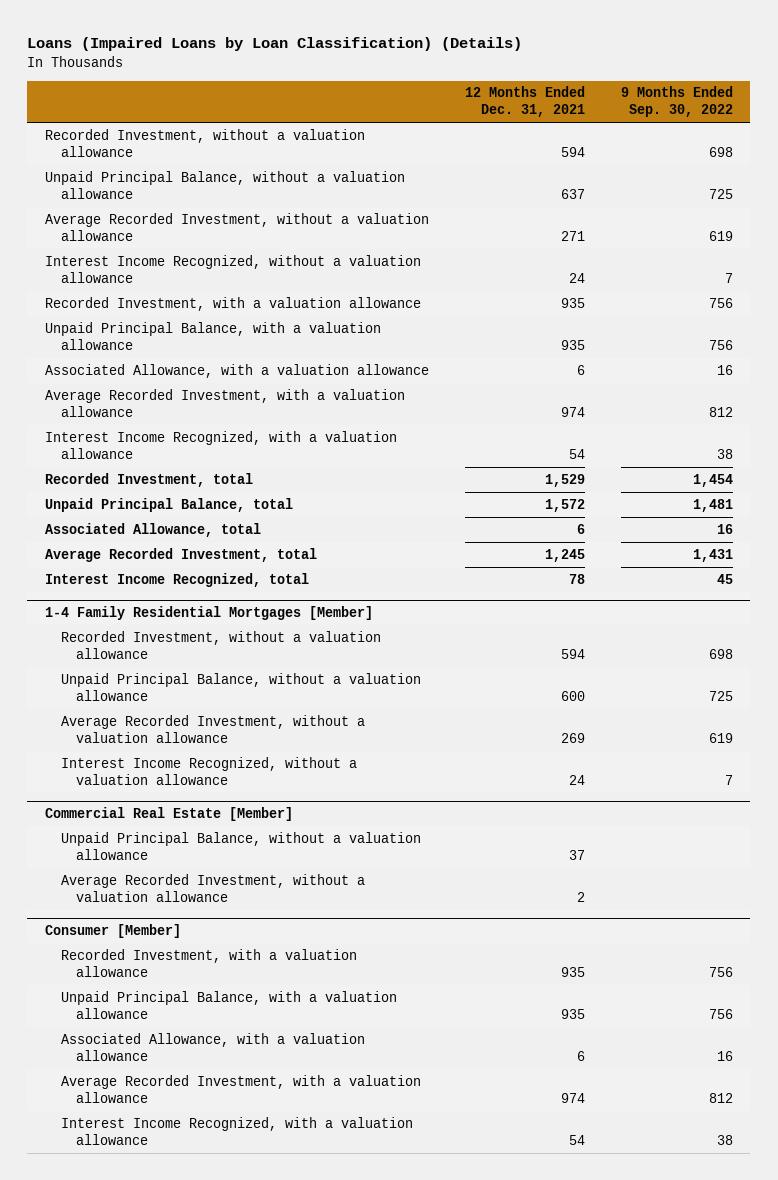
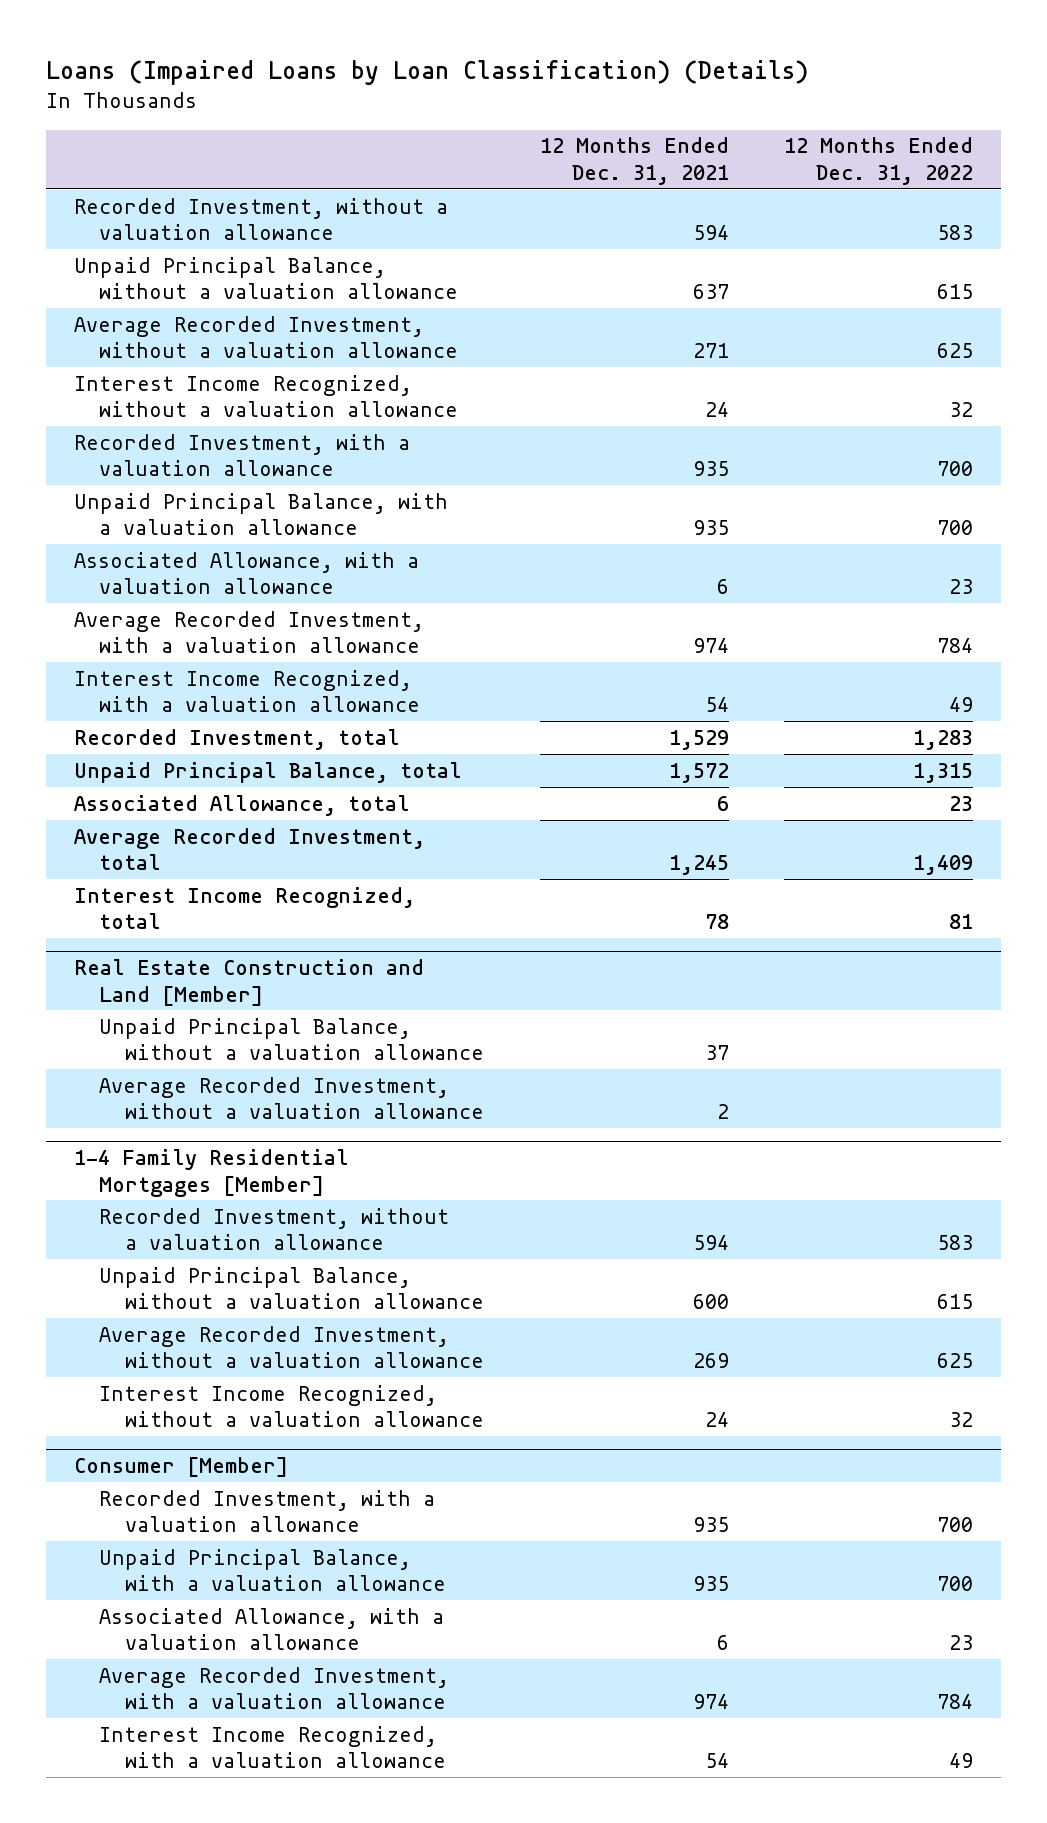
[620,86,733,118] 9 Months Ended Sep. 30, 2022 -> none
none -> [784,137,974,185] 12 Months Ended Dec. 31, 2022
none -> [73,958,424,1006] Real Estate Construction and Land [Member]
none -> [99,1017,484,1061] Unpaid Principal Balance, without a valuation allowance
none -> [99,1076,484,1120] Average Recorded Investment, without a valuation allowance
[45,807,294,822] Commercial Real Estate [Member] -> none
[60,831,421,860] Unpaid Principal Balance, without a valuation allowance -> none
[60,873,365,902] Average Recorded Investment, without a valuation allowance -> none

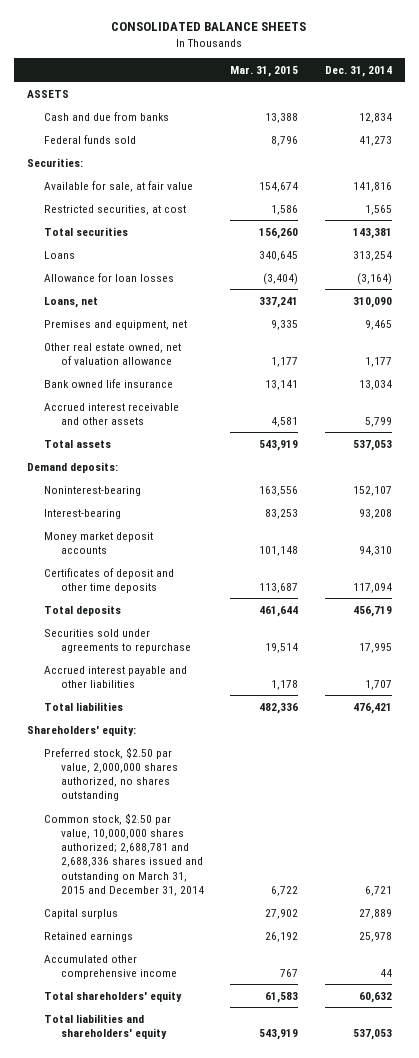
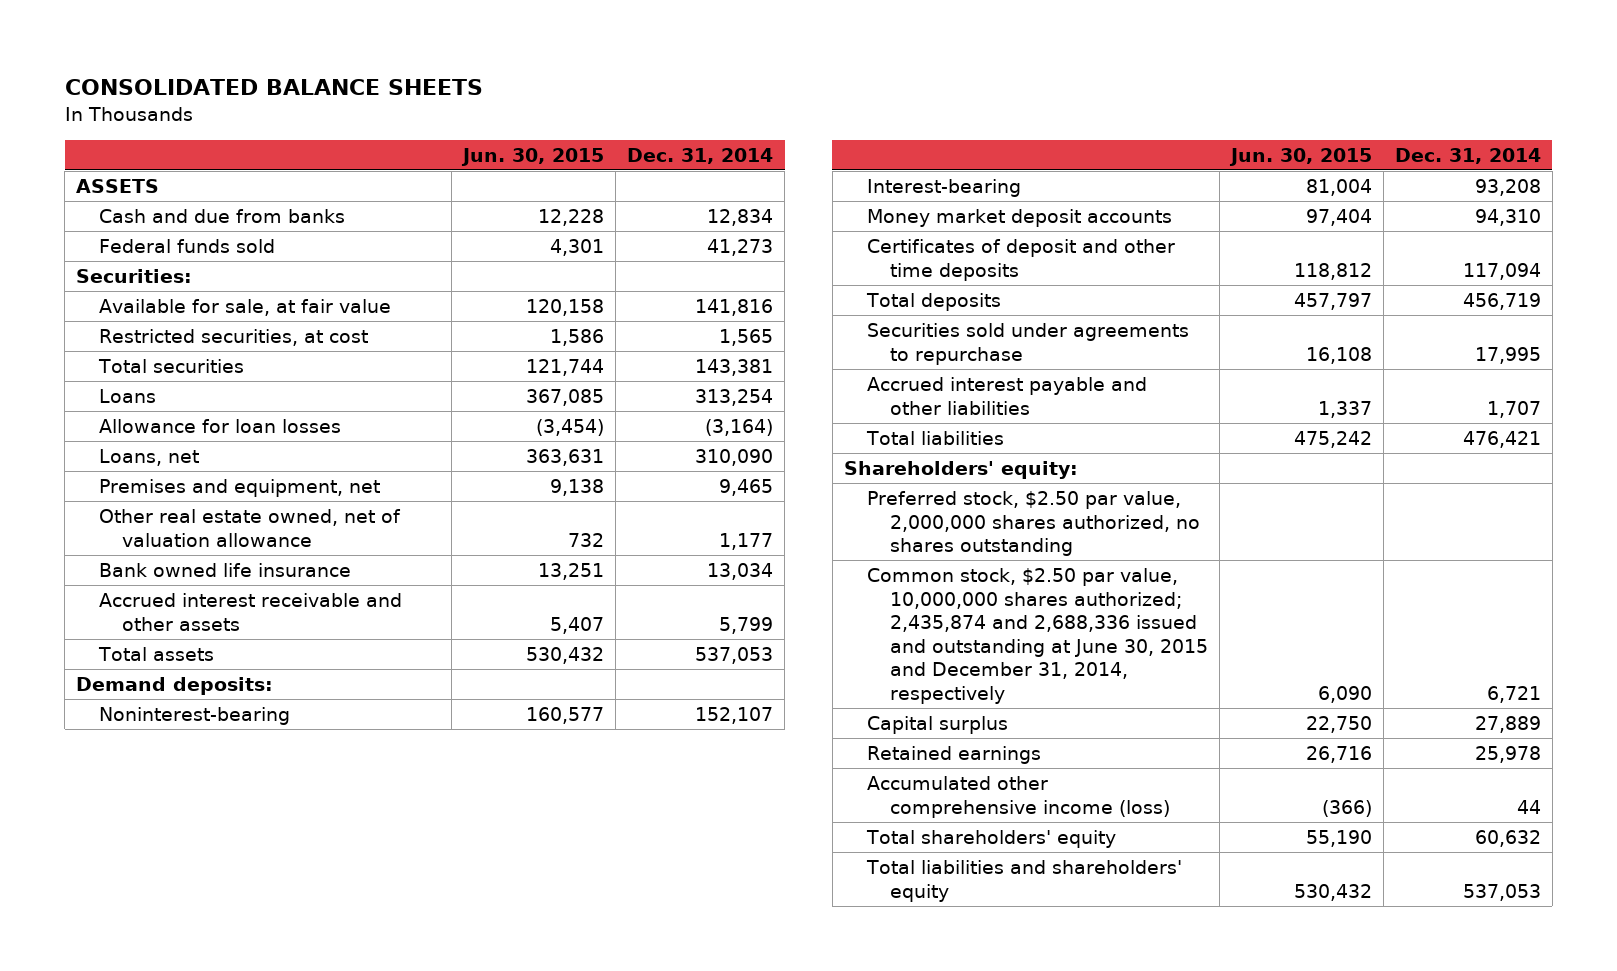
[230,65,299,77] Mar. 31, 2015 -> none
none -> [461,147,605,166] Jun. 30, 2015
[43,812,204,896] Common stock, $2.50 par value, 10,000,000 shares authorized; 2,688,781 and 2,688,336 shares issued and outstanding on March 31, 2015 and December 31, 2014 -> [866,568,1208,704] Common stock, $2.50 par value, 10,000,000 shares authorized; 2,435,874 and 2,688,336 issued and outstanding at June 30, 2015 and December 31, 2014, respectively
[43,954,177,979] Accumulated other comprehensive income -> [866,776,1170,818] Accumulated other comprehensive income (loss)

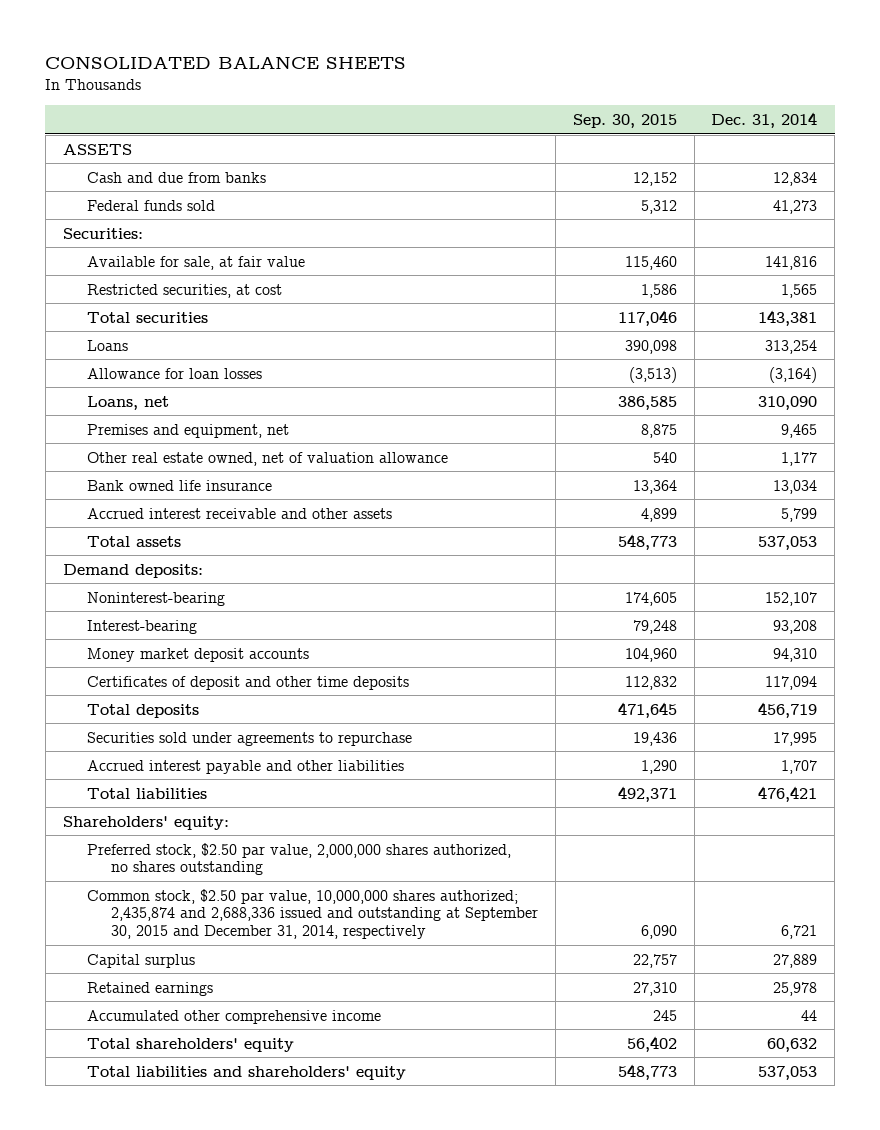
[461,147,605,166] Jun. 30, 2015 -> none
none -> [572,113,677,128] Sep. 30, 2015
[866,568,1208,704] Common stock, $2.50 par value, 10,000,000 shares authorized; 2,435,874 and 2,688,336 issued and outstanding at June 30, 2015 and December 31, 2014, respectively -> [86,888,539,940] Common stock, $2.50 par value, 10,000,000 shares authorized; 2,435,874 and 2,688,336 issued and outstanding at September 30, 2015 and December 31, 2014, respectively
[866,776,1170,818] Accumulated other comprehensive income (loss) -> [86,1009,381,1024] Accumulated other comprehensive income

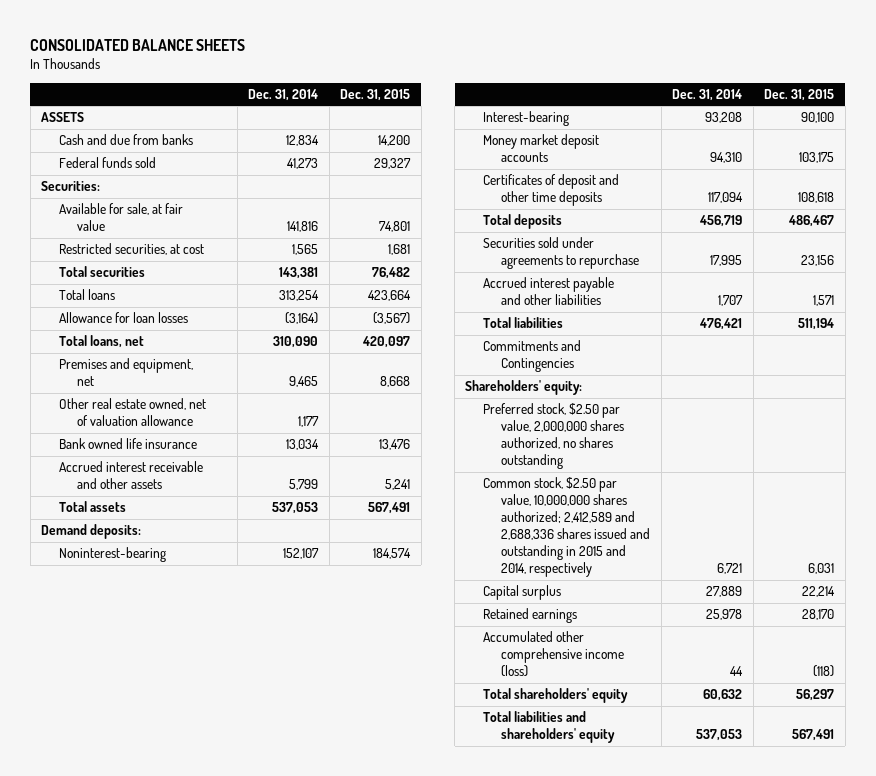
[572,113,677,128] Sep. 30, 2015 -> none
none -> [340,88,411,101] Dec. 31, 2015
[86,339,128,351] Loans -> [59,289,116,301] Total loans
[86,395,169,410] Loans, net -> [59,335,145,349] Total loans, net
none -> [483,340,582,373] Commitments and Contingencies
[86,888,539,940] Common stock, $2.50 par value, 10,000,000 shares authorized; 2,435,874 and 2,688,336 issued and outstanding at September 30, 2015 and December 31, 2014, respectively -> [483,477,651,578] Common stock, $2.50 par value, 10,000,000 shares authorized; 2,412,589 and 2,688,336 shares issued and outstanding in 2015 and 2014, respectively
[86,1009,381,1024] Accumulated other comprehensive income -> [483,631,625,678] Accumulated other comprehensive income (loss)

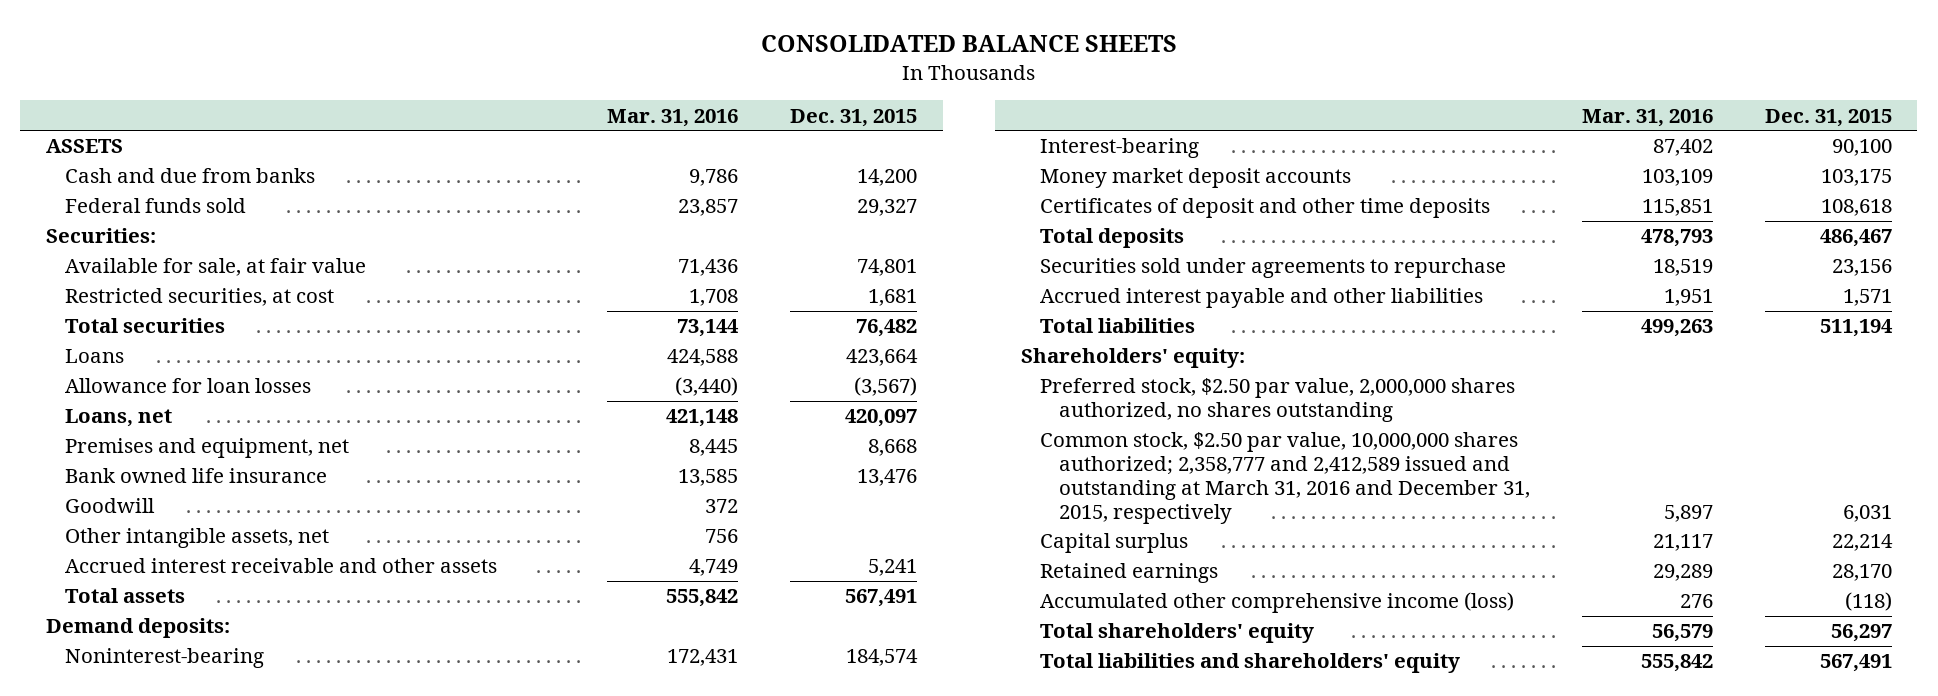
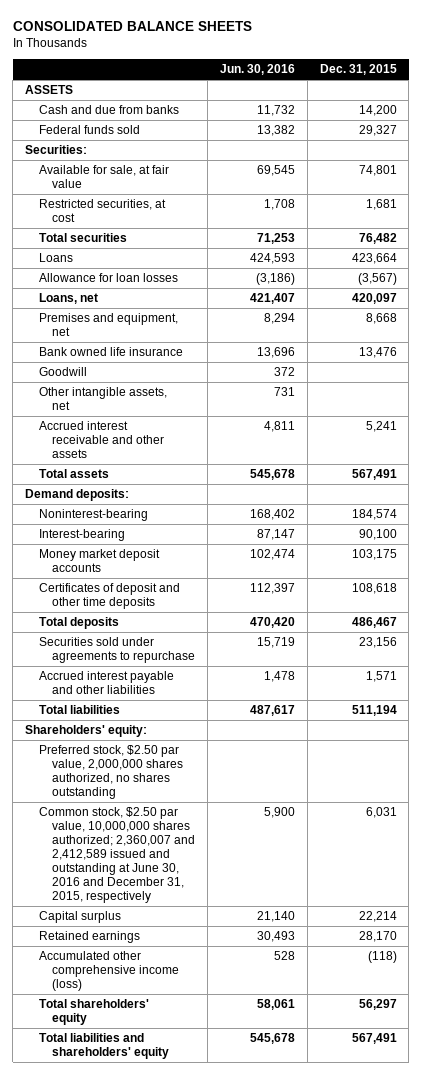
[607,108,739,127] Mar. 31, 2016 -> none
none -> [219,63,295,75] Jun. 30, 2016
[1039,432,1530,524] Common stock, $2.50 par value, 10,000,000 shares authorized; 2,358,777 and 2,412,589 issued and outstanding at March 31, 2016 and December 31, 2015, respectively -> [38,807,196,903] Common stock, $2.50 par value, 10,000,000 shares authorized; 2,360,007 and 2,412,589 issued and outstanding at June 30, 2016 and December 31, 2015, respectively

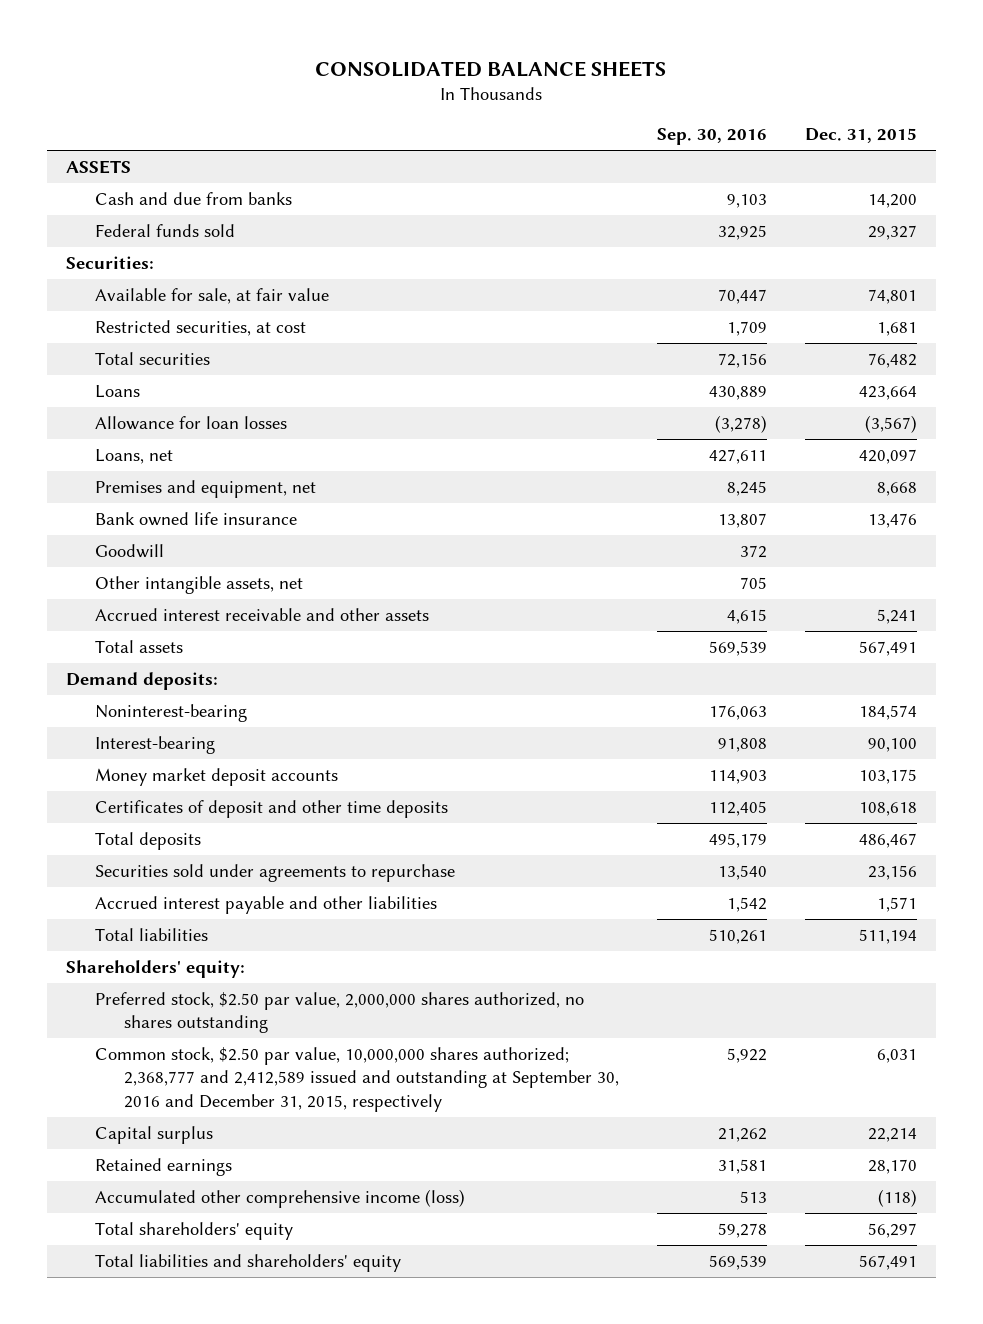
[219,63,295,75] Jun. 30, 2016 -> none
none -> [656,128,767,146] Sep. 30, 2016
[38,807,196,903] Common stock, $2.50 par value, 10,000,000 shares authorized; 2,360,007 and 2,412,589 issued and outstanding at June 30, 2016 and December 31, 2015, respectively -> [94,1046,619,1113] Common stock, $2.50 par value, 10,000,000 shares authorized; 2,368,777 and 2,412,589 issued and outstanding at September 30, 2016 and December 31, 2015, respectively

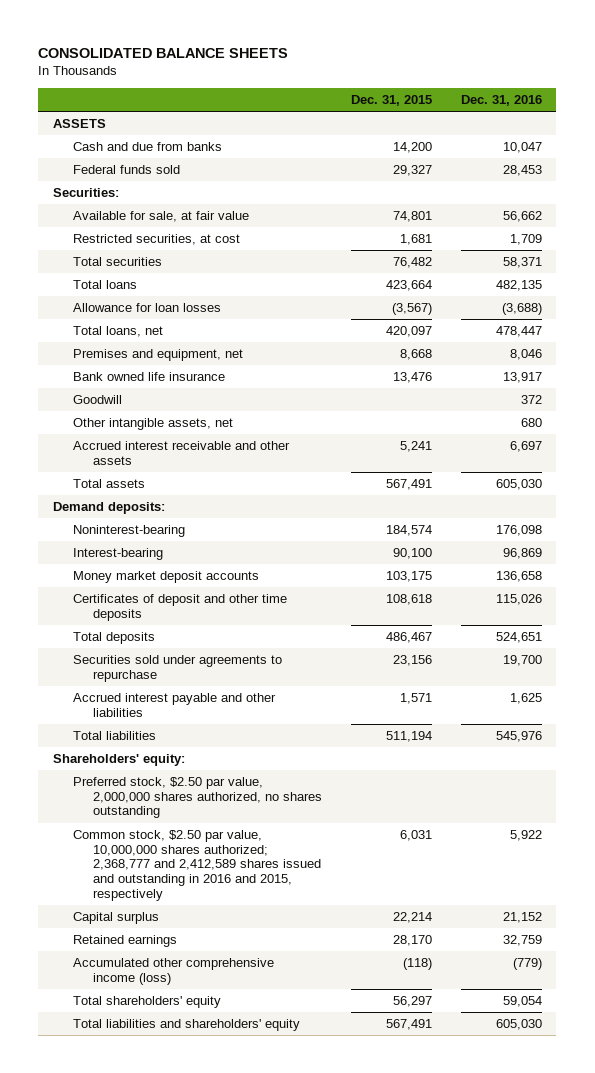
[656,128,767,146] Sep. 30, 2016 -> none
none -> [460,95,542,107] Dec. 31, 2016
[94,384,140,398] Loans -> [72,280,137,290] Total loans
[94,448,173,464] Loans, net -> [72,326,163,338] Total loans, net
[94,1046,619,1113] Common stock, $2.50 par value, 10,000,000 shares authorized; 2,368,777 and 2,412,589 issued and outstanding at September 30, 2016 and December 31, 2015, respectively -> [72,830,321,901] Common stock, $2.50 par value, 10,000,000 shares authorized; 2,368,777 and 2,412,589 shares issued and outstanding in 2016 and 2015, respectively

